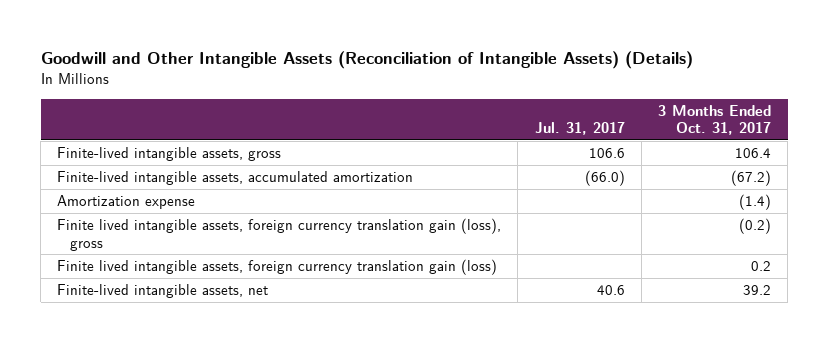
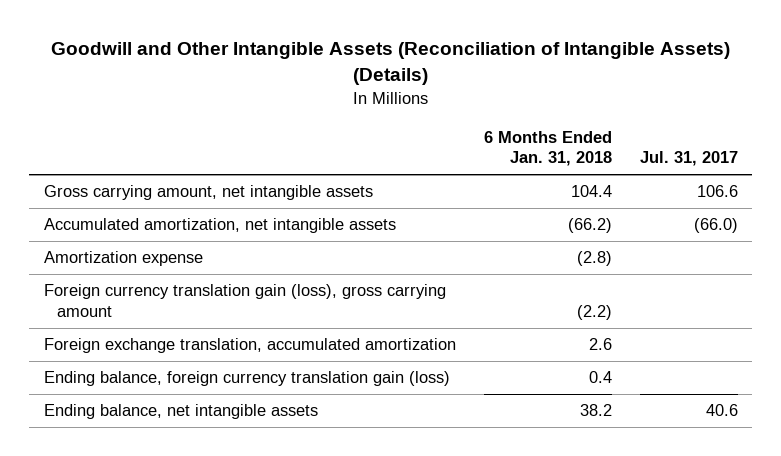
[658,104,772,136] 3 Months Ended Oct. 31, 2017 -> none
none -> [483,130,612,167] 6 Months Ended Jan. 31, 2018
[57,146,282,161] Finite-lived intangible assets, gross -> [43,185,373,201] Gross carrying amount, net intangible assets
[57,170,414,185] Finite-lived intangible assets, accumulated amortization -> [43,218,396,234] Accumulated amortization, net intangible assets
[57,217,502,251] Finite lived intangible assets, foreign currency translation gain (loss), gross -> [43,284,446,318] Foreign currency translation gain (loss), gross carrying amount
none -> [43,338,456,354] Foreign exchange translation, accumulated amortization
[57,258,498,275] Finite lived intangible assets, foreign currency translation gain (loss) -> [43,371,450,387] Ending balance, foreign currency translation gain (loss)
[57,283,269,298] Finite-lived intangible assets, net -> [43,404,318,420] Ending balance, net intangible assets

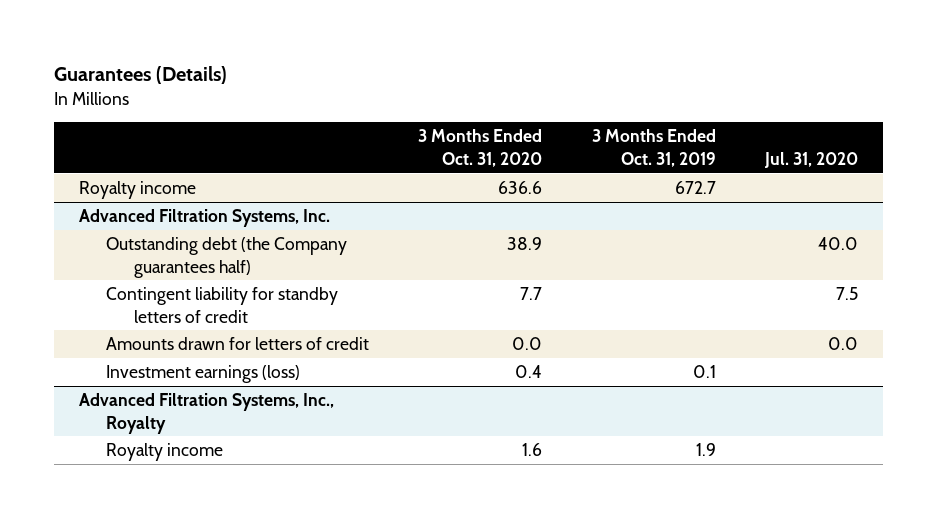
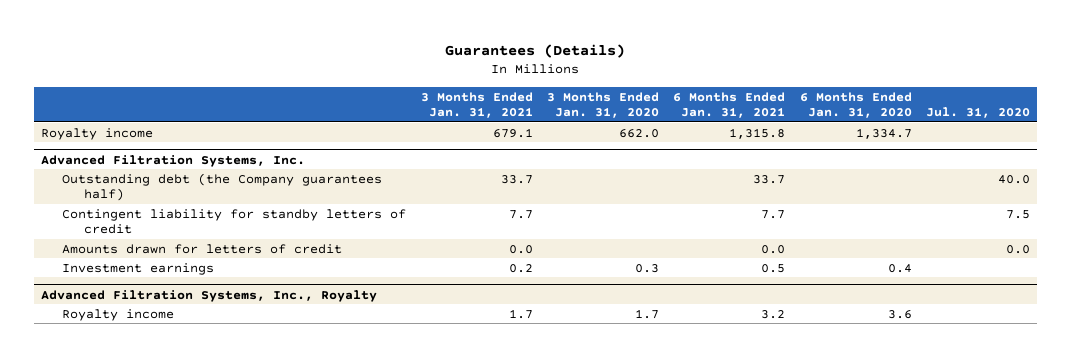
[418,129,543,167] 3 Months Ended Oct. 31, 2020 -> none
[591,129,716,167] 3 Months Ended Oct. 31, 2019 -> none
none -> [420,91,533,119] 3 Months Ended Jan. 31, 2021
none -> [546,91,659,119] 3 Months Ended Jan. 31, 2020
none -> [673,91,786,119] 6 Months Ended Jan. 31, 2021
none -> [799,91,912,119] 6 Months Ended Jan. 31, 2020
[106,365,301,384] Investment earnings (loss) -> [62,262,215,275] Investment earnings

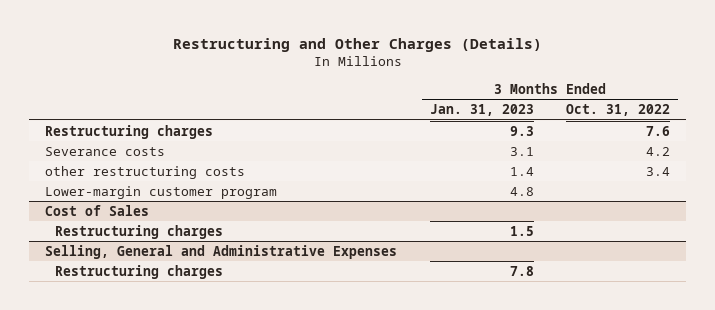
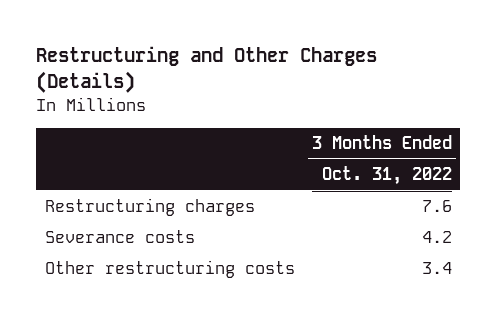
[429,104,534,117] Jan. 31, 2023 -> none
[45,185,278,199] Lower-margin customer program -> none
[45,204,150,216] Cost of Sales -> none
[55,224,224,239] Restructuring charges -> none
[45,244,398,259] Selling, General and Administrative Expenses -> none
[55,264,224,279] Restructuring charges -> none
[45,165,246,179] other restructuring costs -> [44,260,295,279] Other restructuring costs

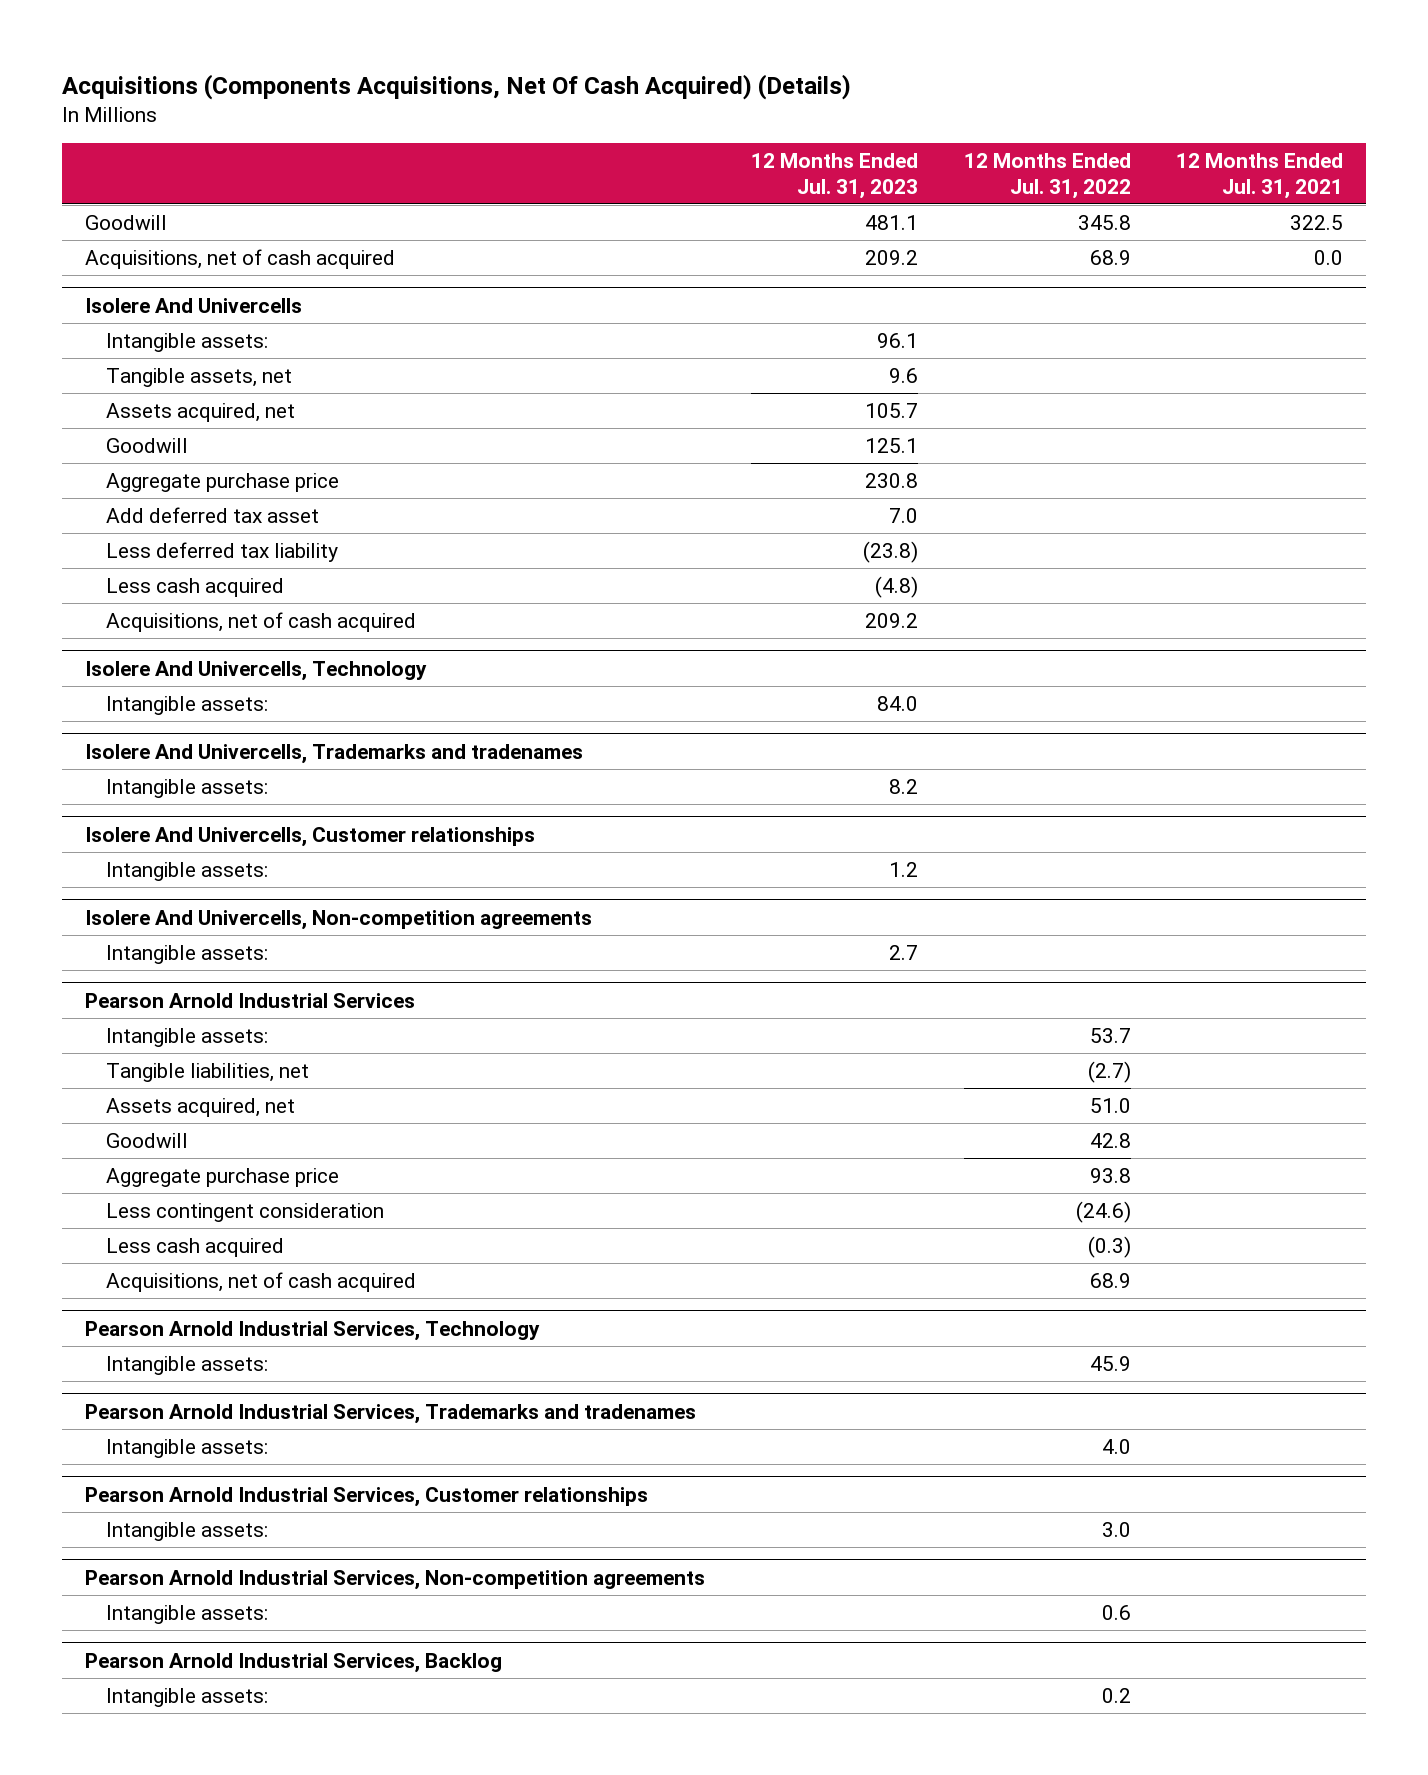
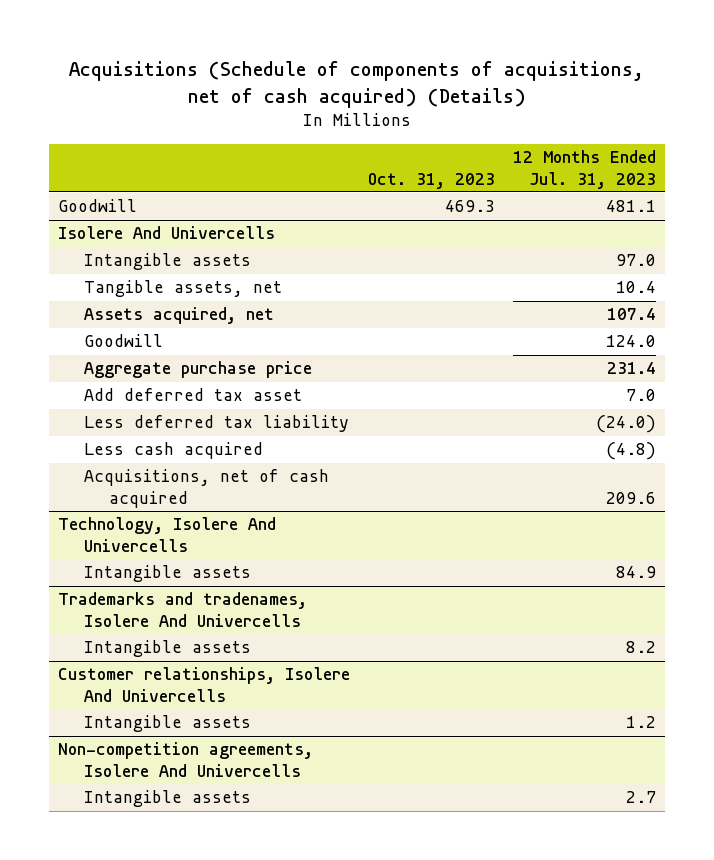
[62,74,852,101] Acquisitions (Components Acquisitions, Net Of Cash Acquired) (Details) -> [68,61,644,109] Acquisitions (Schedule of components of acquisitions, net of cash acquired) (Details)
[963,152,1131,199] 12 Months Ended Jul. 31, 2022 -> none
[1176,152,1344,199] 12 Months Ended Jul. 31, 2021 -> none
none -> [367,172,495,189] Oct. 31, 2023
[85,248,396,269] Acquisitions, net of cash acquired -> none
[106,332,269,352] Intangible assets: -> [83,253,251,271] Intangible assets
[876,332,918,348] 96.1 -> [615,254,656,267] 97.0
[888,367,918,383] 9.6 -> [615,281,656,294] 10.4
[864,402,918,418] 105.7 -> [606,308,656,321] 107.4
[864,437,918,453] 125.1 -> [605,335,656,348] 124.0
[864,472,918,488] 230.8 -> [606,362,656,375] 231.4
[862,540,918,563] (23.8) -> [595,415,656,434] (24.0)
[85,992,416,1008] Pearson Arnold Industrial Services -> none
[106,1027,269,1047] Intangible assets: -> none
[106,1062,310,1082] Tangible liabilities, net -> none
[106,1097,296,1117] Assets acquired, net -> none
[106,1132,189,1148] Goodwill -> none
[106,1167,340,1187] Aggregate purchase price -> none
[106,1202,385,1222] Less contingent consideration -> none
[106,1237,285,1257] Less cash acquired -> none
[106,1271,417,1292] Acquisitions, net of cash acquired -> none
[85,1320,541,1341] Pearson Arnold Industrial Services, Technology -> none
[106,1355,269,1375] Intangible assets: -> none
[85,1403,697,1424] Pearson Arnold Industrial Services, Trademarks and tradenames -> none
[106,1438,269,1458] Intangible assets: -> none
[85,1486,649,1507] Pearson Arnold Industrial Services, Customer relationships -> none
[106,1521,269,1541] Intangible assets: -> none
[85,1569,706,1590] Pearson Arnold Industrial Services, Non-competition agreements -> none
[106,1604,269,1624] Intangible assets: -> none
[85,1652,503,1673] Pearson Arnold Industrial Services, Backlog -> none
[106,1687,269,1707] Intangible assets: -> none
[864,612,918,628] 209.2 -> [605,491,656,504] 209.6
[85,660,428,681] Isolere And Univercells, Technology -> [58,517,277,552] Technology, Isolere And Univercells
[106,695,269,715] Intangible assets: -> [83,565,251,583] Intangible assets
[876,695,918,711] 84.0 -> [615,566,656,579] 84.9
[85,743,584,764] Isolere And Univercells, Trademarks and tradenames -> [58,592,308,627] Trademarks and tradenames, Isolere And Univercells
[106,778,269,798] Intangible assets: -> [83,640,251,658] Intangible assets
[85,826,536,847] Isolere And Univercells, Customer relationships -> [58,667,351,702] Customer relationships, Isolere And Univercells
[106,861,269,881] Intangible assets: -> [83,715,251,733] Intangible assets
[85,909,593,930] Isolere And Univercells, Non-competition agreements -> [58,742,314,777] Non-competition agreements, Isolere And Univercells
[106,944,269,964] Intangible assets: -> [83,790,251,808] Intangible assets

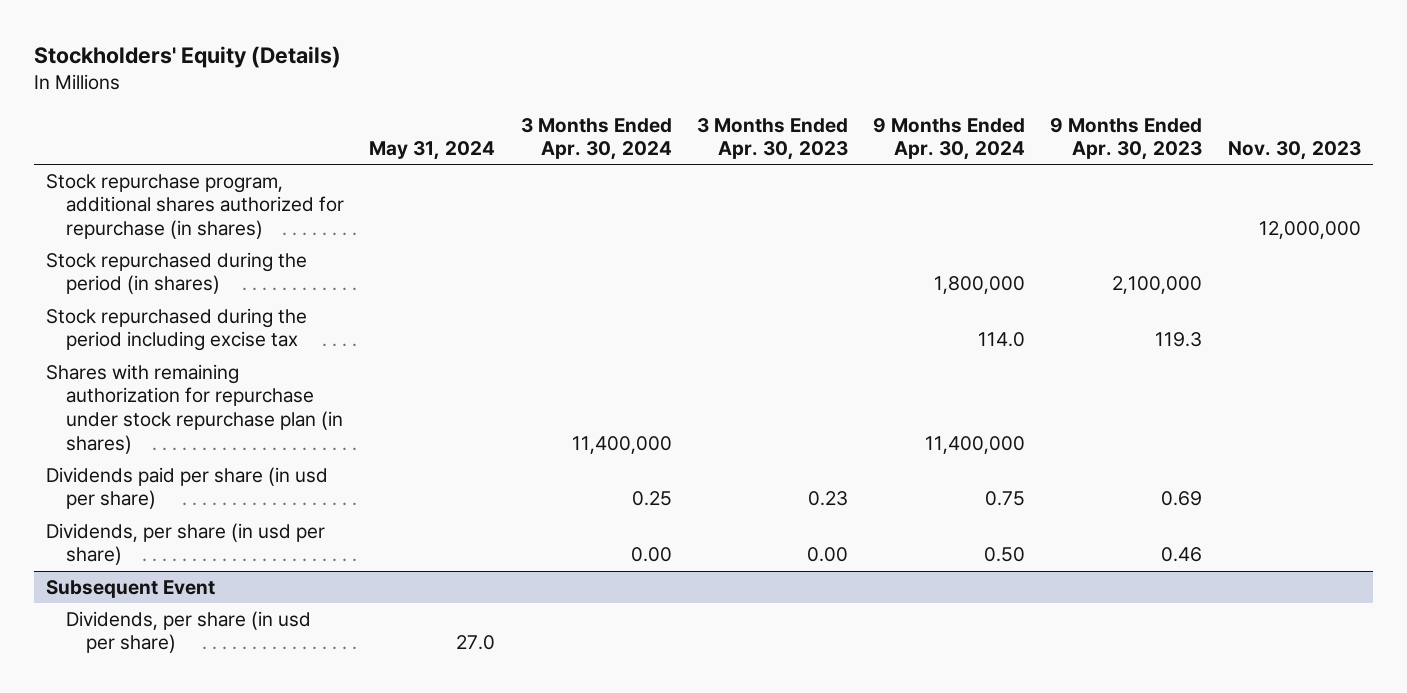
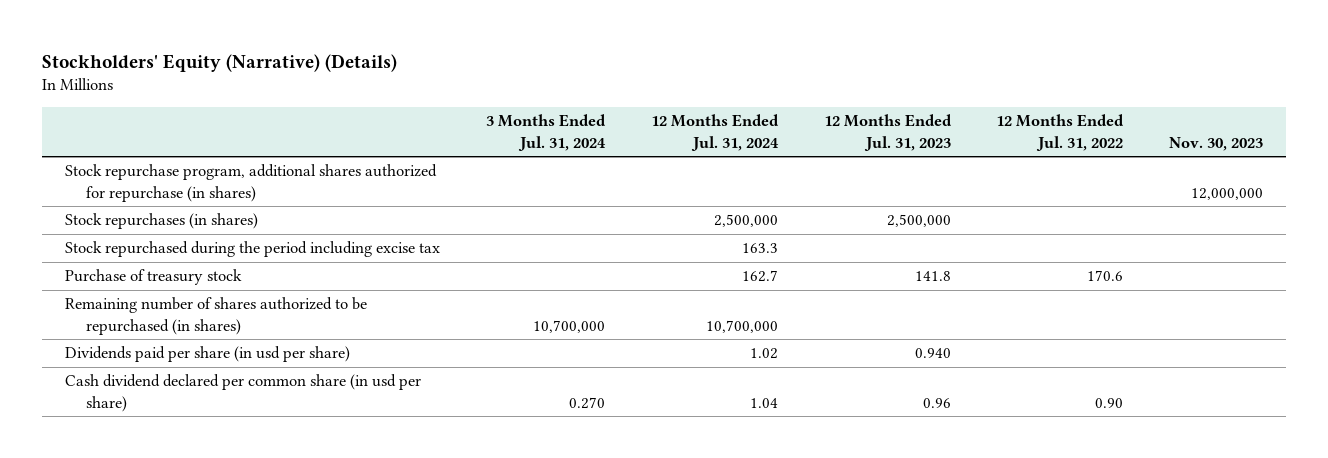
[33,46,341,69] Stockholders' Equity (Details) -> [42,54,398,73] Stockholders' Equity (Narrative) (Details)
[369,141,496,161] May 31, 2024 -> none
[520,117,672,161] 3 Months Ended Apr. 30, 2024 -> none
[696,117,848,161] 3 Months Ended Apr. 30, 2023 -> none
[873,117,1026,161] 9 Months Ended Apr. 30, 2024 -> none
[1050,117,1203,161] 9 Months Ended Apr. 30, 2023 -> none
none -> [485,114,606,151] 3 Months Ended Jul. 31, 2024
none -> [650,114,779,151] 12 Months Ended Jul. 31, 2024
none -> [823,114,952,151] 12 Months Ended Jul. 31, 2023
none -> [996,114,1125,151] 12 Months Ended Jul. 31, 2022
[46,251,308,295] Stock repurchased during the period (in shares) -> [65,213,259,230] Stock repurchases (in shares)
none -> [65,269,243,286] Purchase of treasury stock
[46,363,344,454] Shares with remaining authorization for repurchase under stock repurchase plan (in shares) -> [65,297,368,335] Remaining number of shares authorized to be repurchased (in shares)
[46,579,216,598] Subsequent Event -> none
[66,610,312,654] Dividends, per share (in usd per share) -> none
[46,522,326,566] Dividends, per share (in usd per share) -> [65,374,422,412] Cash dividend declared per common share (in usd per share)

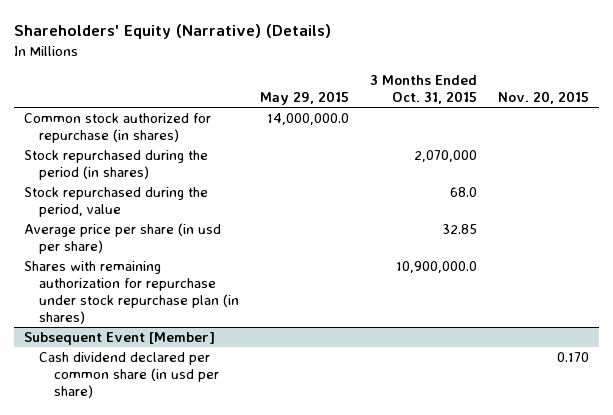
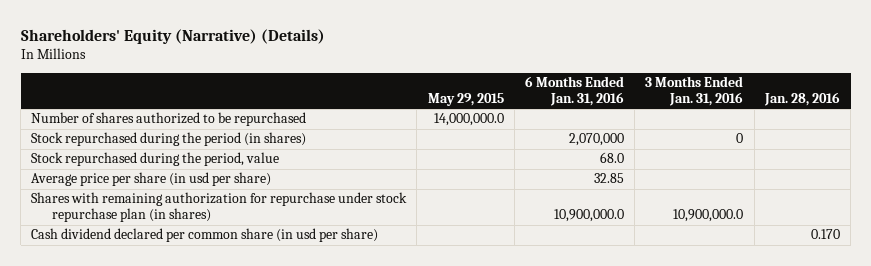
[369,75,477,105] 3 Months Ended Oct. 31, 2015 -> none
[497,91,589,105] Nov. 20, 2015 -> none
none -> [525,76,625,106] 6 Months Ended Jan. 31, 2016
none -> [645,76,744,106] 3 Months Ended Jan. 31, 2016
none -> [763,91,840,106] Jan. 28, 2016
[24,113,212,143] Common stock authorized for repurchase (in shares) -> [31,112,307,127] Number of shares authorized to be repurchased
[24,332,216,346] Subsequent Event [Member] -> none
[38,352,219,398] Cash dividend declared per common share (in usd per share) -> none
none -> [31,228,379,243] Cash dividend declared per common share (in usd per share)

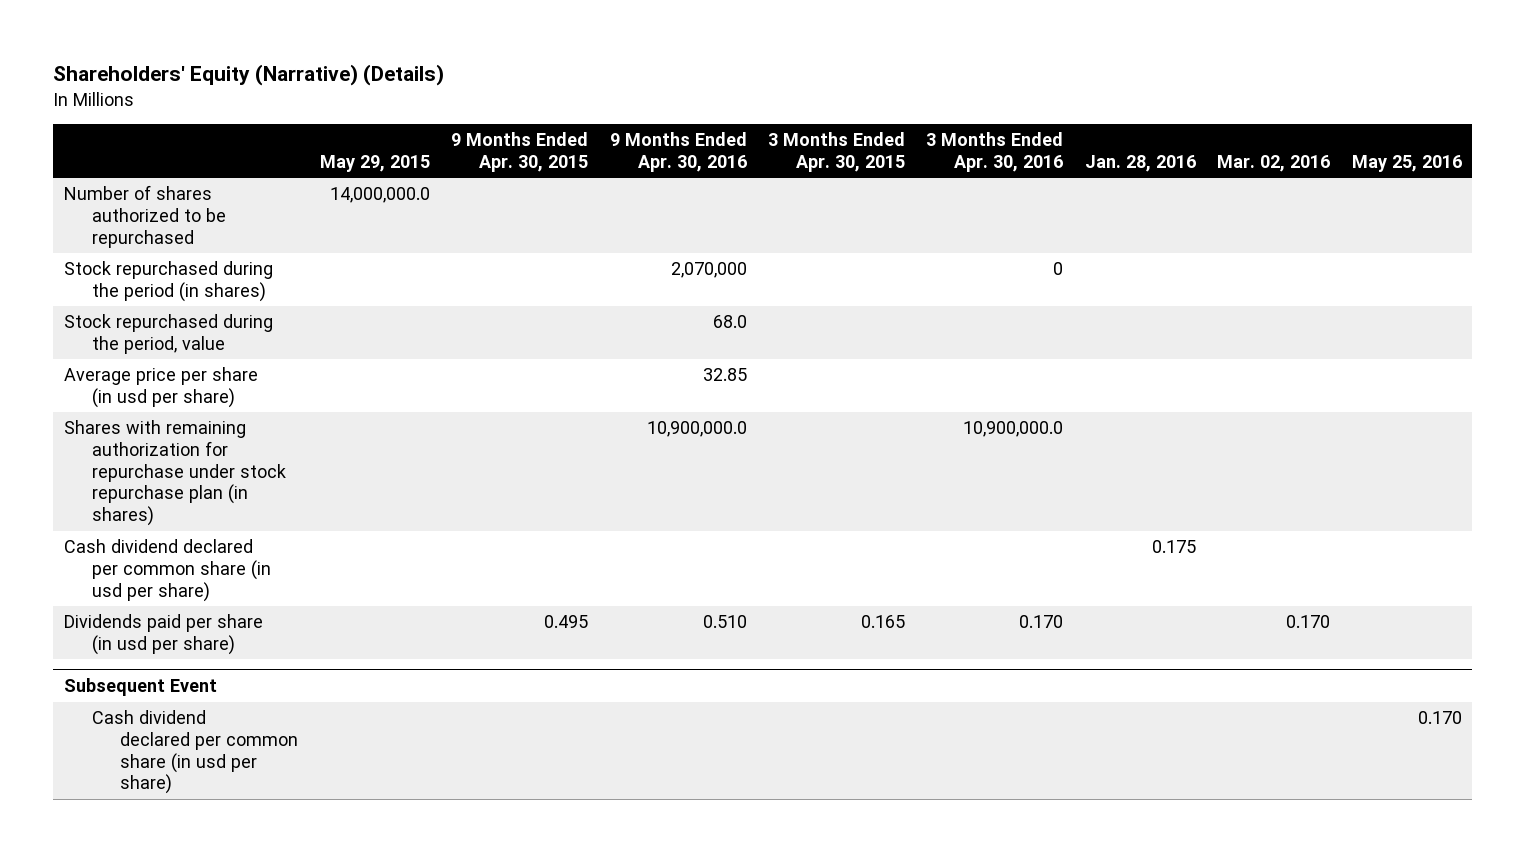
[525,76,625,106] 6 Months Ended Jan. 31, 2016 -> none
[645,76,744,106] 3 Months Ended Jan. 31, 2016 -> none
none -> [451,132,589,172] 9 Months Ended Apr. 30, 2015
none -> [609,132,747,172] 9 Months Ended Apr. 30, 2016
none -> [768,132,906,172] 3 Months Ended Apr. 30, 2015
none -> [926,132,1064,172] 3 Months Ended Apr. 30, 2016
none -> [1217,154,1331,172] Mar. 02, 2016
none -> [1351,154,1462,172] May 25, 2016
[810,229,840,240] 0.170 -> [1151,540,1196,554] 0.175
none -> [63,614,263,656] Dividends paid per share (in usd per share)
none -> [63,678,217,697] Subsequent Event
none -> [92,710,299,795] Cash dividend declared per common share (in usd per share)

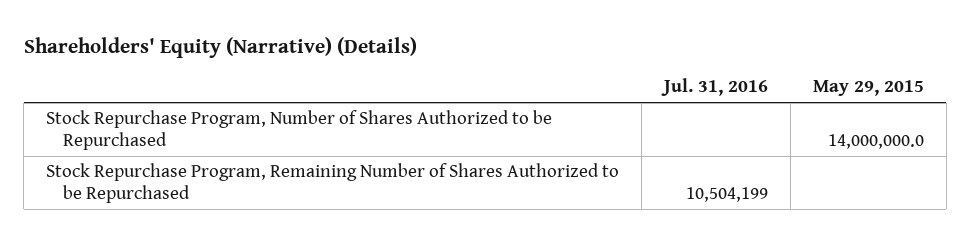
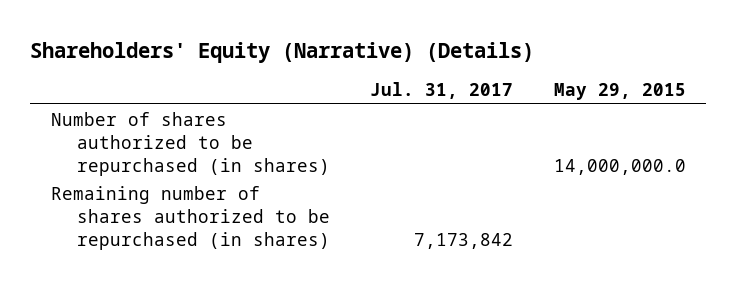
[661,78,769,97] Jul. 31, 2016 -> none
none -> [370,82,514,100] Jul. 31, 2017
[46,110,553,150] Stock Repurchase Program, Number of Shares Authorized to be Repurchased -> [50,111,330,176] Number of shares authorized to be repurchased (in shares)
[46,163,620,203] Stock Repurchase Program, Remaining Number of Shares Authorized to be Repurchased -> [50,185,330,250] Remaining number of shares authorized to be repurchased (in shares)

